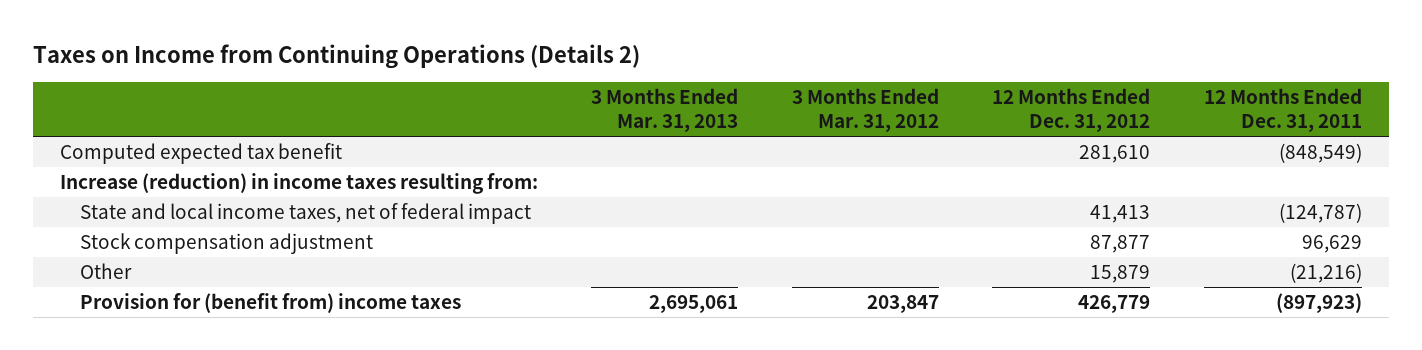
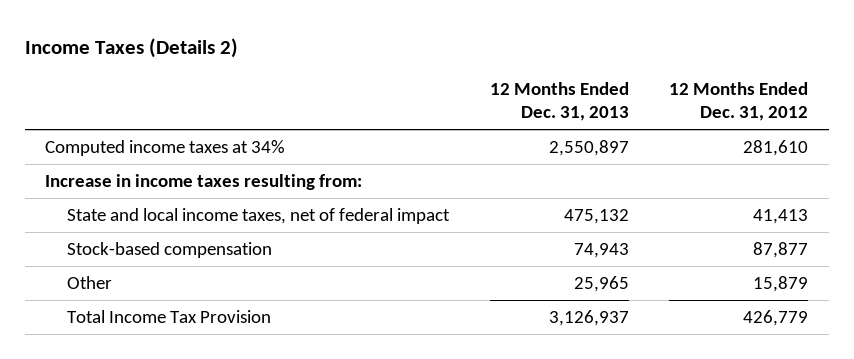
[33,43,641,69] Taxes on Income from Continuing Operations (Details 2) -> [25,37,239,58] Income Taxes (Details 2)
[591,87,739,133] 3 Months Ended Mar. 31, 2013 -> none
[791,87,939,133] 3 Months Ended Mar. 31, 2012 -> none
[1203,87,1362,133] 12 Months Ended Dec. 31, 2011 -> none
none -> [489,82,629,122] 12 Months Ended Dec. 31, 2013
[59,143,342,165] Computed expected tax benefit -> [45,140,286,157] Computed income taxes at 34%
[59,173,538,195] Increase (reduction) in income taxes resulting from: -> [45,174,363,191] Increase in income taxes resulting from:
[79,233,373,255] Stock compensation adjustment -> [66,242,272,259] Stock-based compensation
[79,293,461,314] Provision for (benefit from) income taxes -> [66,310,271,324] Total Income Tax Provision

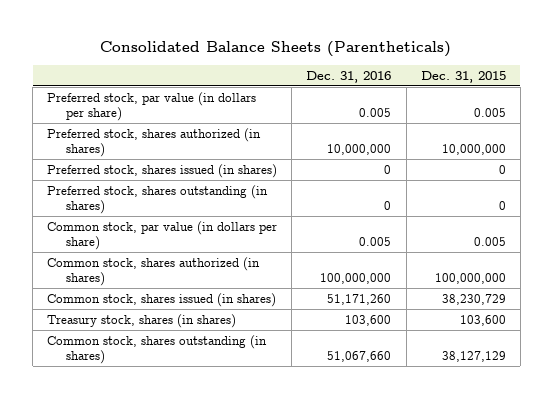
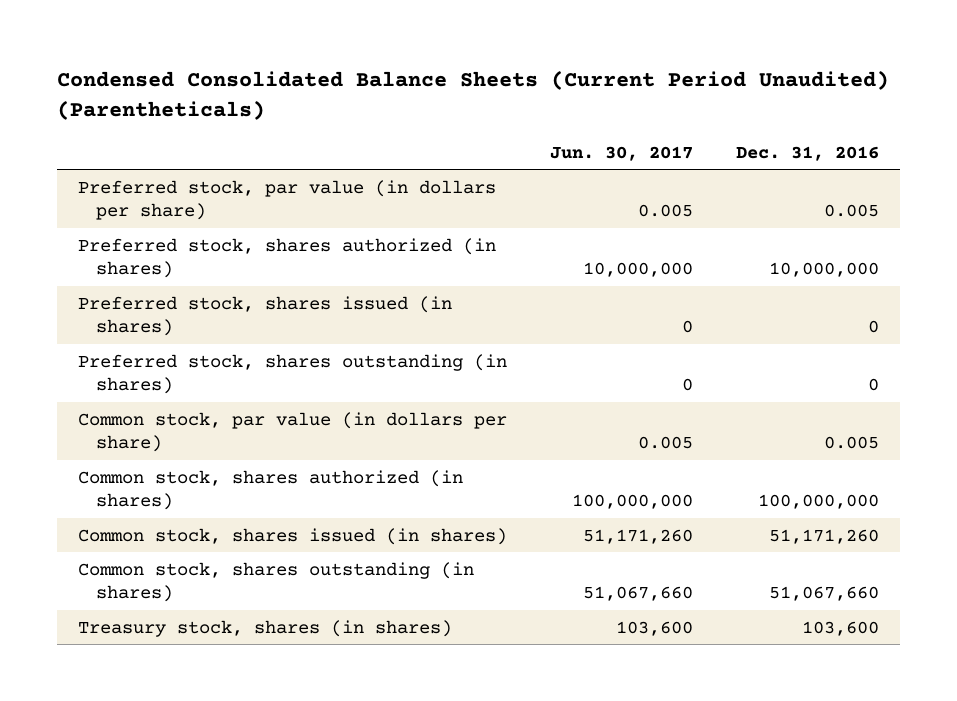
[100,41,452,58] Consolidated Balance Sheets (Parentheticals) -> [56,70,889,120] Condensed Consolidated Balance Sheets (Current Period Unaudited) (Parentheticals)
[420,70,506,83] Dec. 31, 2015 -> none
none -> [549,145,693,161] Jun. 30, 2017
[47,313,237,328] Treasury stock, shares (in shares) -> [77,619,452,637] Treasury stock, shares (in shares)

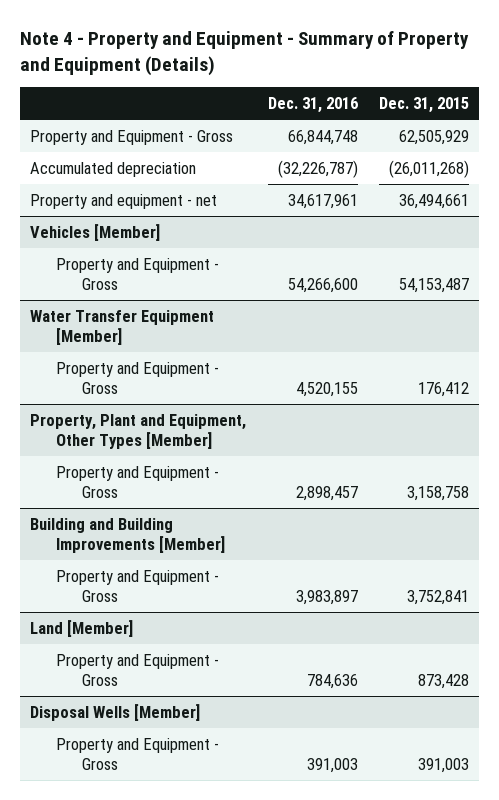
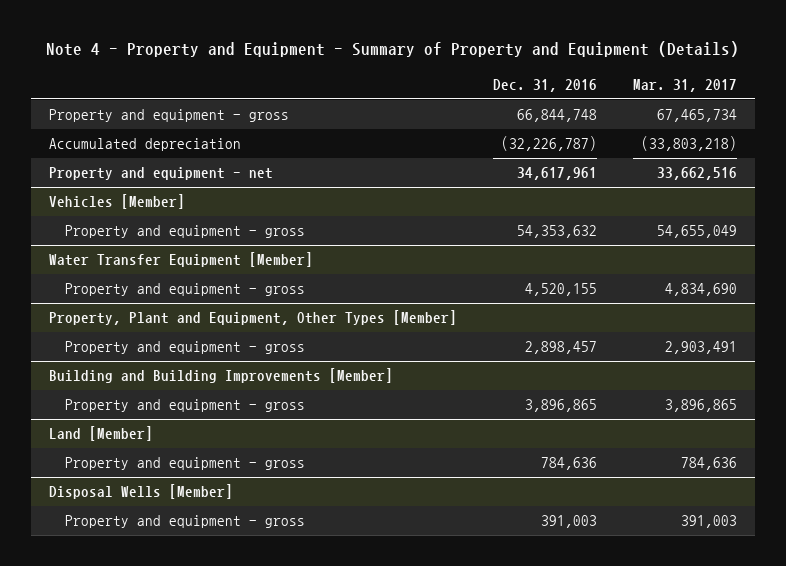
[378,96,469,113] Dec. 31, 2015 -> none
none -> [633,78,738,92] Mar. 31, 2017
[30,129,234,145] Property and Equipment - Gross -> [49,109,290,123] Property and equipment - gross
[56,257,220,290] Property and Equipment - Gross -> [65,225,306,239] Property and equipment - gross
[287,277,358,293] 54,266,600 -> [517,225,598,239] 54,353,632
[56,361,220,394] Property and Equipment - Gross -> [65,283,306,297] Property and equipment - gross
[56,465,220,498] Property and Equipment - Gross -> [65,341,306,355] Property and equipment - gross
[56,569,220,602] Property and Equipment - Gross -> [65,399,306,413] Property and equipment - gross
[295,589,358,605] 3,983,897 -> [525,399,598,413] 3,896,865
[56,653,220,686] Property and Equipment - Gross -> [65,457,306,471] Property and equipment - gross
[56,737,220,770] Property and Equipment - Gross -> [65,515,306,529] Property and equipment - gross

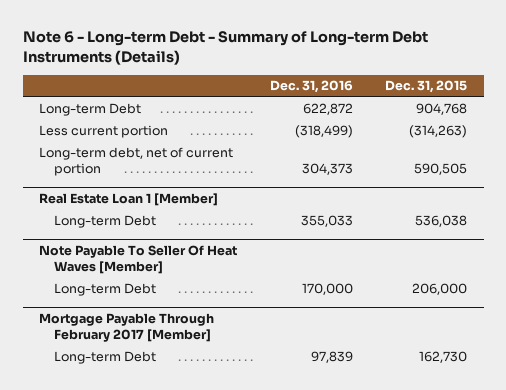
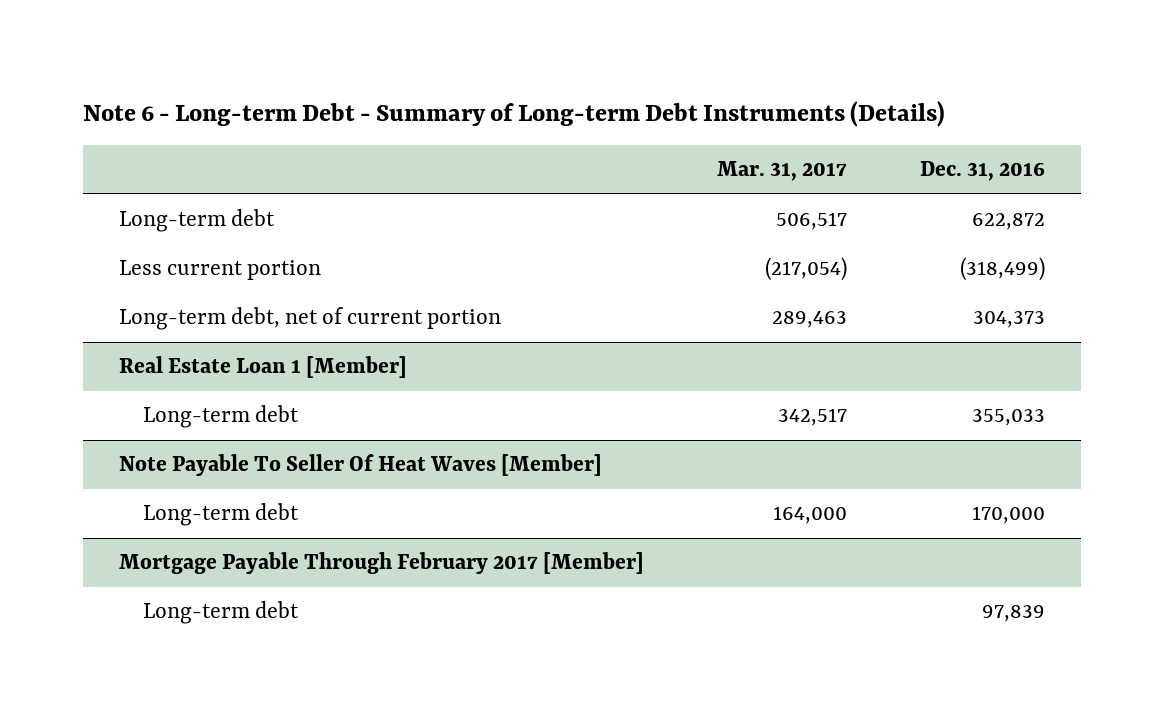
[385,80,468,94] Dec. 31, 2015 -> none
none -> [716,161,847,182] Mar. 31, 2017
[39,102,142,116] Long-term Debt -> [119,209,276,233] Long-term debt
[53,214,156,228] Long-term Debt -> [142,405,299,429] Long-term debt
[53,282,156,296] Long-term Debt -> [142,503,299,527] Long-term debt
[53,350,156,364] Long-term Debt -> [142,601,299,625] Long-term debt

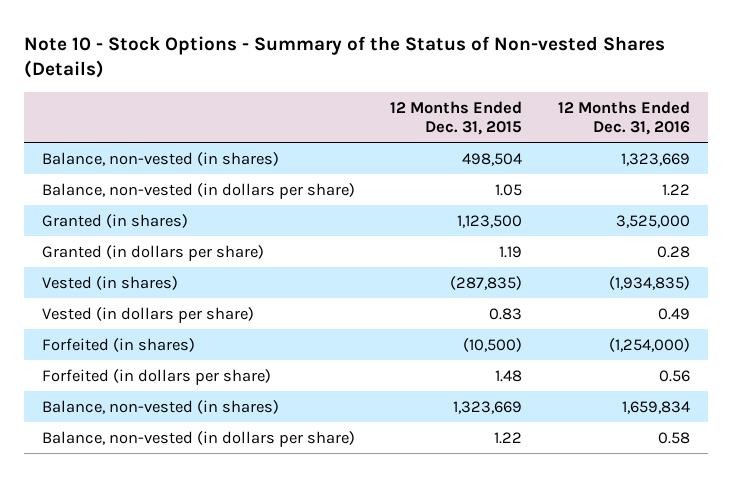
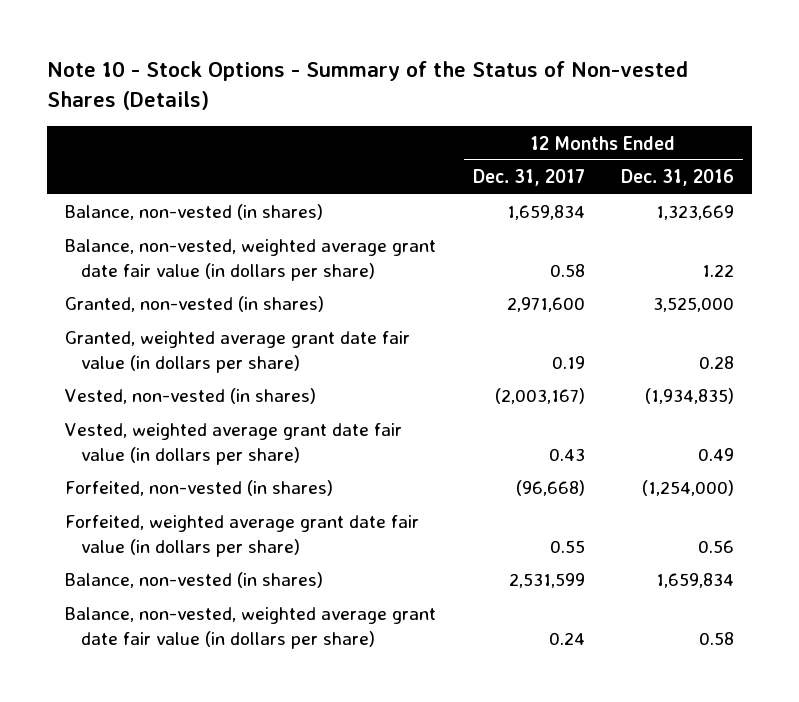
[390,100,523,136] 12 Months Ended Dec. 31, 2015 -> none
none -> [472,169,585,187] Dec. 31, 2017
[41,182,355,199] Balance, non-vested (in dollars per share) -> [65,239,437,281] Balance, non-vested, weighted average grant date fair value (in dollars per share)
[41,213,188,228] Granted (in shares) -> [65,296,325,313] Granted, non-vested (in shares)
[41,244,264,261] Granted (in dollars per share) -> [65,331,411,373] Granted, weighted average grant date fair value (in dollars per share)
[41,275,178,290] Vested (in shares) -> [65,388,317,405] Vested, non-vested (in shares)
[41,306,254,323] Vested (in dollars per share) -> [65,423,403,465] Vested, weighted average grant date fair value (in dollars per share)
[41,337,195,352] Forfeited (in shares) -> [65,480,334,497] Forfeited, non-vested (in shares)
[41,368,271,385] Forfeited (in dollars per share) -> [65,515,420,557] Forfeited, weighted average grant date fair value (in dollars per share)
[41,430,355,447] Balance, non-vested (in dollars per share) -> [65,607,437,649] Balance, non-vested, weighted average grant date fair value (in dollars per share)

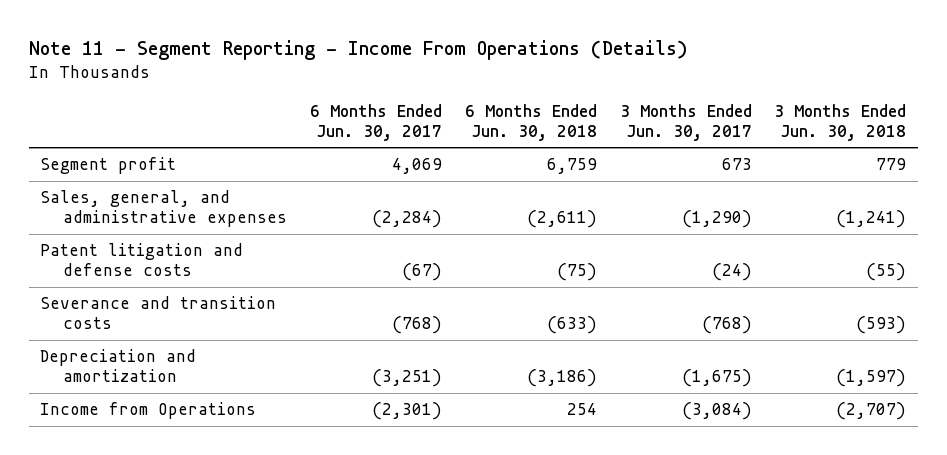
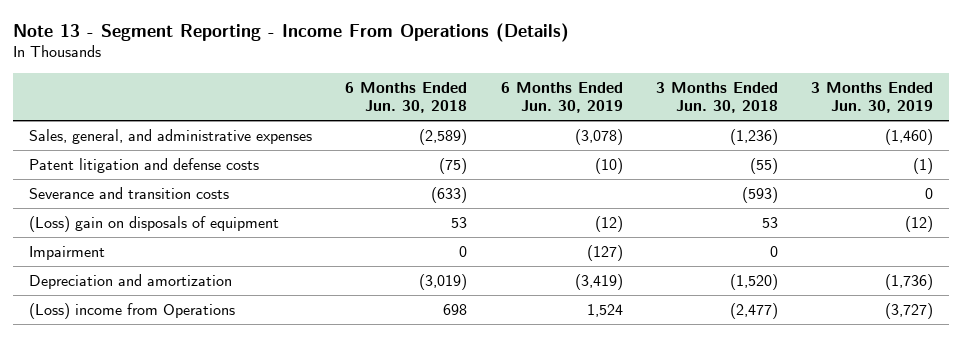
[28,39,688,60] Note 11 - Segment Reporting - Income From Operations (Details) -> [12,22,569,42] Note 13 - Segment Reporting - Income From Operations (Details)
[309,103,442,141] 6 Months Ended Jun. 30, 2017 -> none
[619,103,752,141] 3 Months Ended Jun. 30, 2017 -> none
none -> [500,81,623,113] 6 Months Ended Jun. 30, 2019
none -> [810,81,933,113] 3 Months Ended Jun. 30, 2019
[40,157,177,175] Segment profit -> none
[526,210,597,229] (2,611) -> [419,128,468,145] (2,589)
[836,210,907,229] (1,241) -> [729,128,778,145] (1,236)
none -> [29,215,280,232] (Loss) gain on disposals of equipment
none -> [29,245,106,260] Impairment
[526,369,597,388] (3,186) -> [419,273,468,290] (3,019)
[836,369,907,388] (1,597) -> [729,273,778,290] (1,520)
[40,402,257,420] Income from Operations -> [29,302,236,319] (Loss) income from Operations
[566,403,597,416] 254 -> [443,303,468,315] 698
[836,402,907,421] (2,707) -> [729,302,778,319] (2,477)

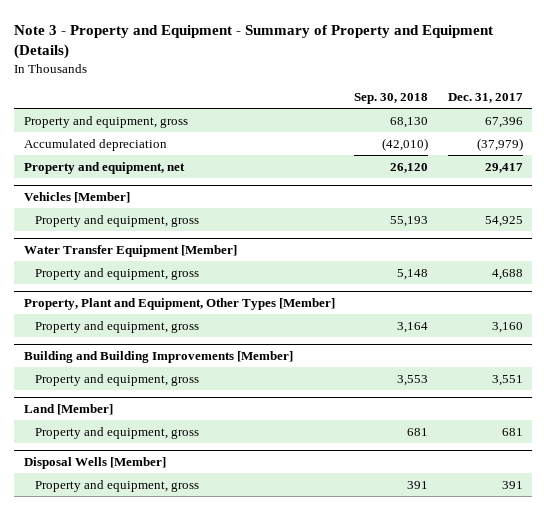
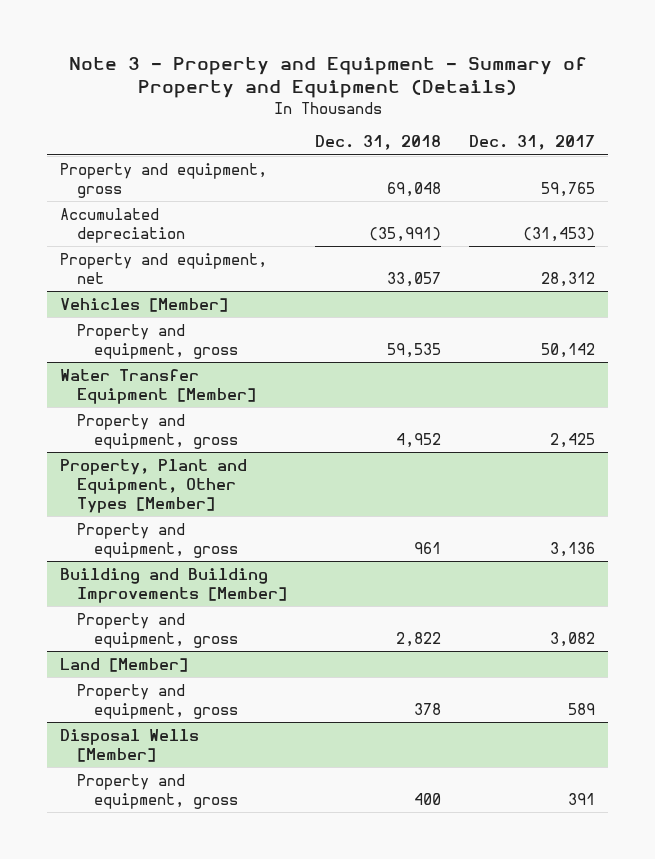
[354,93,429,105] Sep. 30, 2018 -> none
none -> [314,135,441,151] Dec. 31, 2018
[484,116,523,128] 67,396 -> [540,181,595,197] 59,765
[476,137,523,151] (37,979) -> [522,226,595,242] (31,453)
[484,162,523,173] 29,417 -> [540,271,595,287] 28,312
[484,215,523,227] 54,925 -> [540,342,595,358] 50,142
[491,268,523,280] 4,688 -> [549,432,595,448] 2,425
[491,321,523,333] 3,160 -> [549,541,595,557] 3,136
[491,374,523,386] 3,551 -> [549,631,595,647] 3,082
[501,427,523,436] 681 -> [567,702,595,715] 589

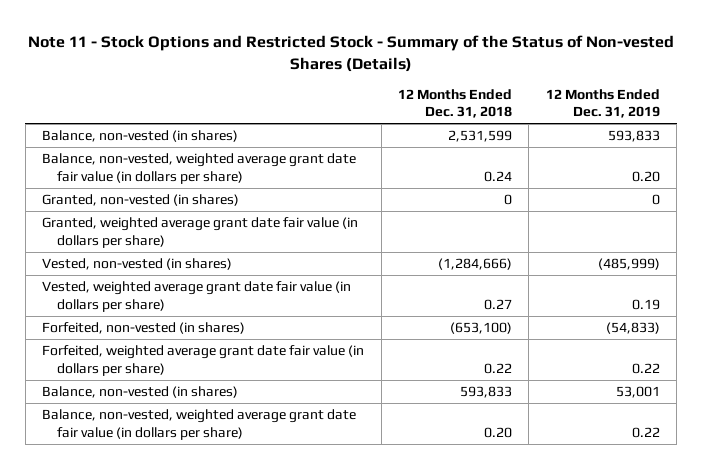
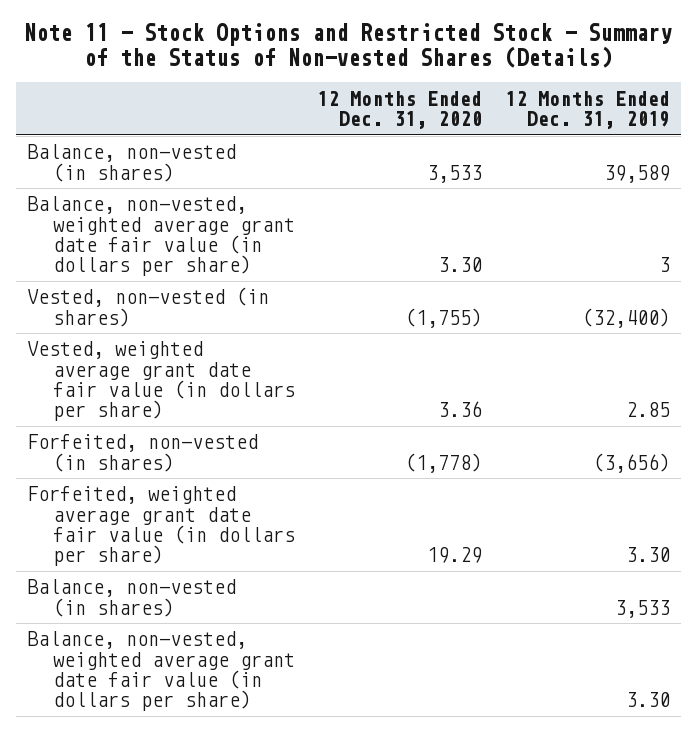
[397,88,512,119] 12 Months Ended Dec. 31, 2018 -> none
none -> [317,90,483,130] 12 Months Ended Dec. 31, 2020
[42,194,240,207] Granted, non-vested (in shares) -> none
[42,217,359,248] Granted, weighted average grant date fair value (in dollars per share) -> none
[607,130,660,143] 593,833 -> [603,164,670,183] 39,589
[631,170,660,182] 0.20 -> [658,257,670,273] 3
[597,258,660,271] (485,999) -> [581,307,670,328] (32,400)
[631,298,660,310] 0.19 -> [625,402,670,418] 2.85
[605,322,660,335] (54,833) -> [592,452,670,473] (3,656)
[631,362,660,374] 0.22 -> [625,547,670,563] 3.30
[615,386,660,399] 53,001 -> [614,599,670,618] 3,533
[631,426,660,438] 0.22 -> [625,692,670,708] 3.30

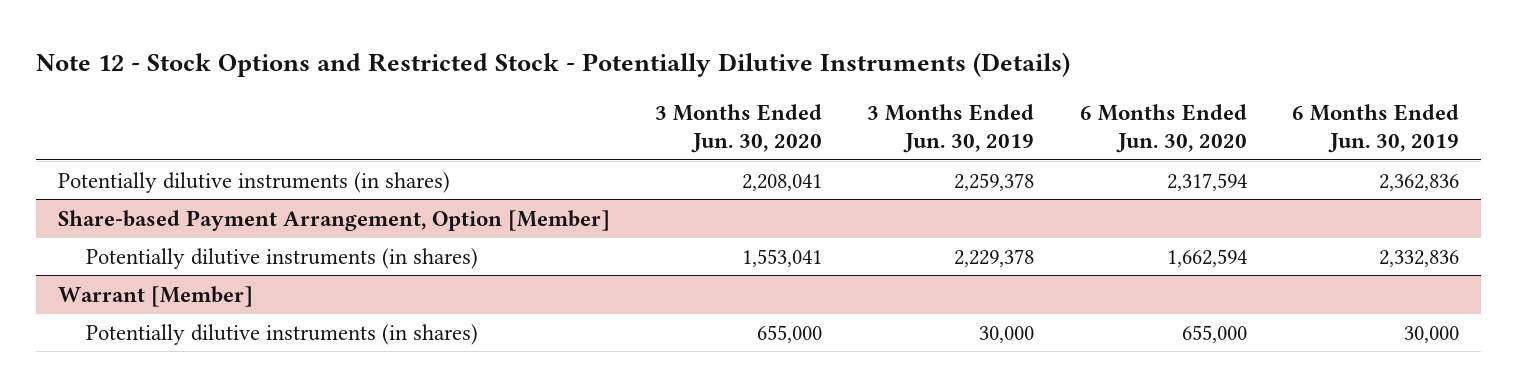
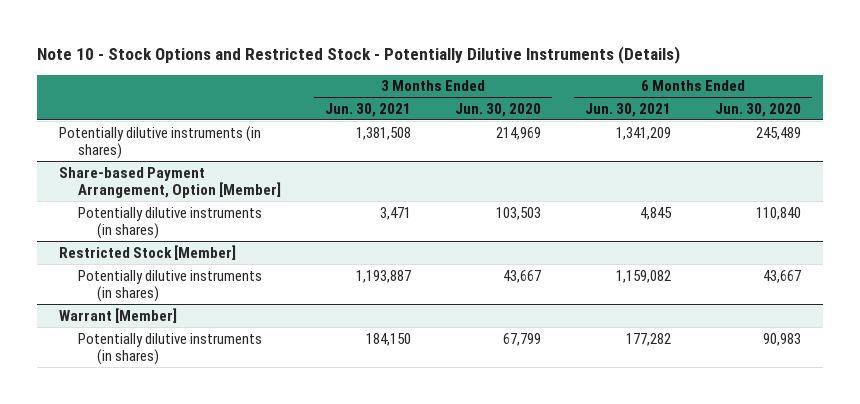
[35,51,1070,77] Note 12 - Stock Options and Restricted Stock - Potentially Dilutive Instruments (Details) -> [36,45,680,64] Note 10 - Stock Options and Restricted Stock - Potentially Dilutive Instruments (Details)
[867,103,1035,153] 3 Months Ended Jun. 30, 2019 -> none
[1291,103,1459,153] 6 Months Ended Jun. 30, 2019 -> none
none -> [325,102,412,117] Jun. 30, 2021
none -> [585,102,672,117] Jun. 30, 2021
[742,173,823,191] 2,208,041 -> [496,126,542,140] 214,969
[1166,172,1247,191] 2,317,594 -> [756,126,802,140] 245,489
[742,248,823,267] 1,553,041 -> [496,206,542,220] 103,503
[1166,248,1247,267] 1,662,594 -> [756,206,802,220] 110,840
none -> [58,244,236,260] Restricted Stock [Member]
none -> [78,269,263,303] Potentially dilutive instruments (in shares)
[757,324,823,343] 655,000 -> [503,332,542,346] 67,799
[1181,324,1247,343] 655,000 -> [763,332,802,346] 90,983

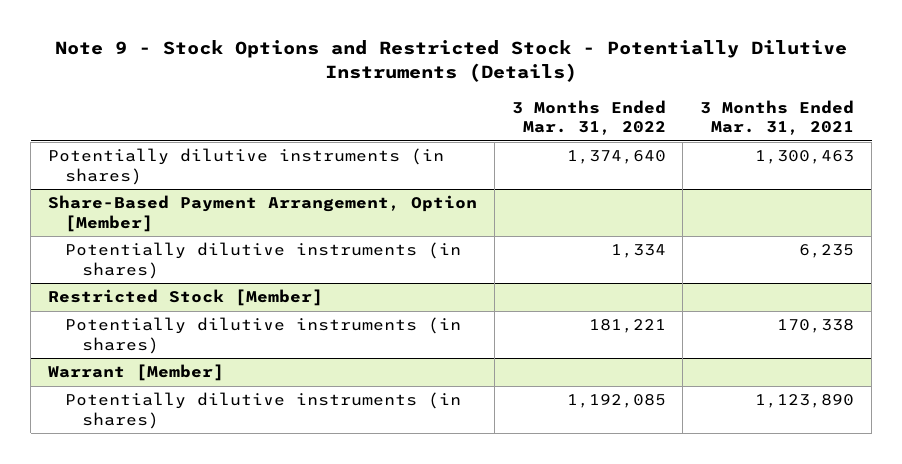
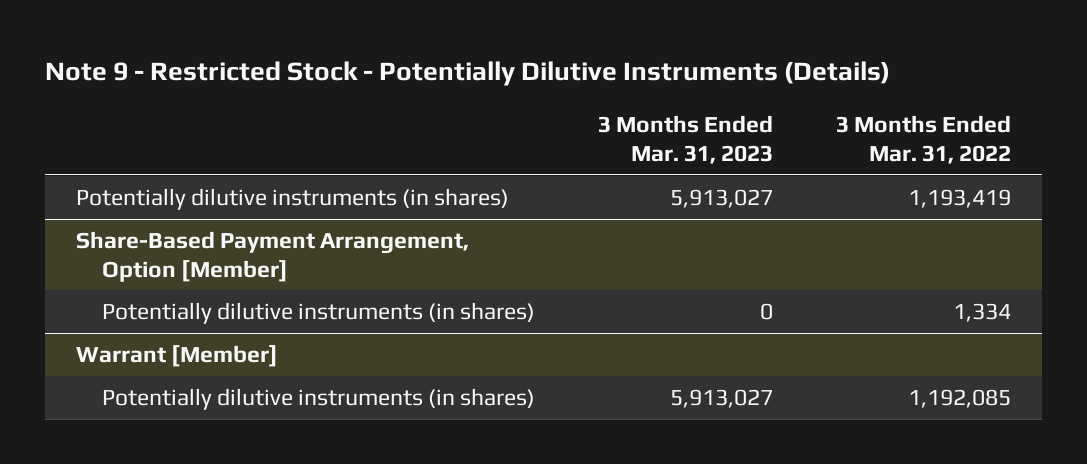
[55,40,848,83] Note 9 - Stock Options and Restricted Stock - Potentially Dilutive Instruments (Details) -> [44,61,890,87] Note 9 - Restricted Stock - Potentially Dilutive Instruments (Details)
[700,99,855,135] 3 Months Ended Mar. 31, 2021 -> none
none -> [597,115,773,165] 3 Months Ended Mar. 31, 2023
[566,150,666,165] 1,374,640 -> [907,188,1011,208] 1,193,419
[47,289,323,307] Restricted Stock [Member] -> none
[64,317,461,354] Potentially dilutive instruments (in shares) -> none

